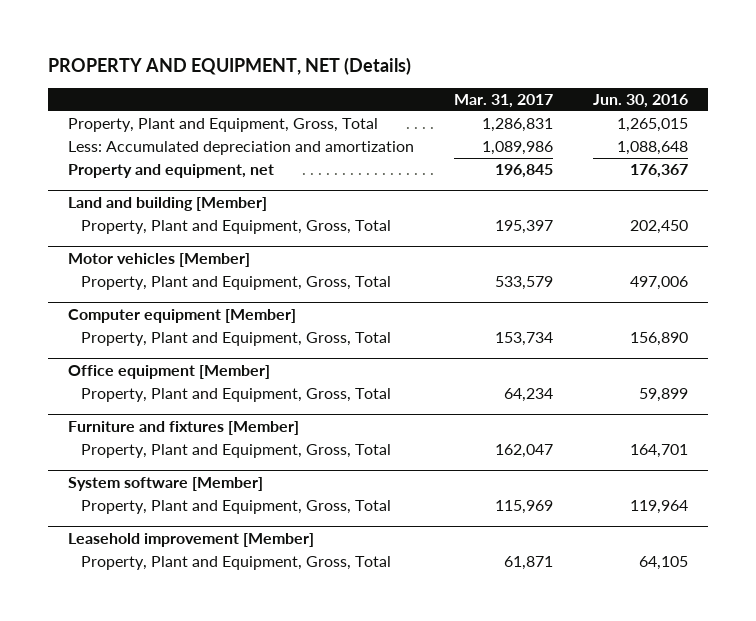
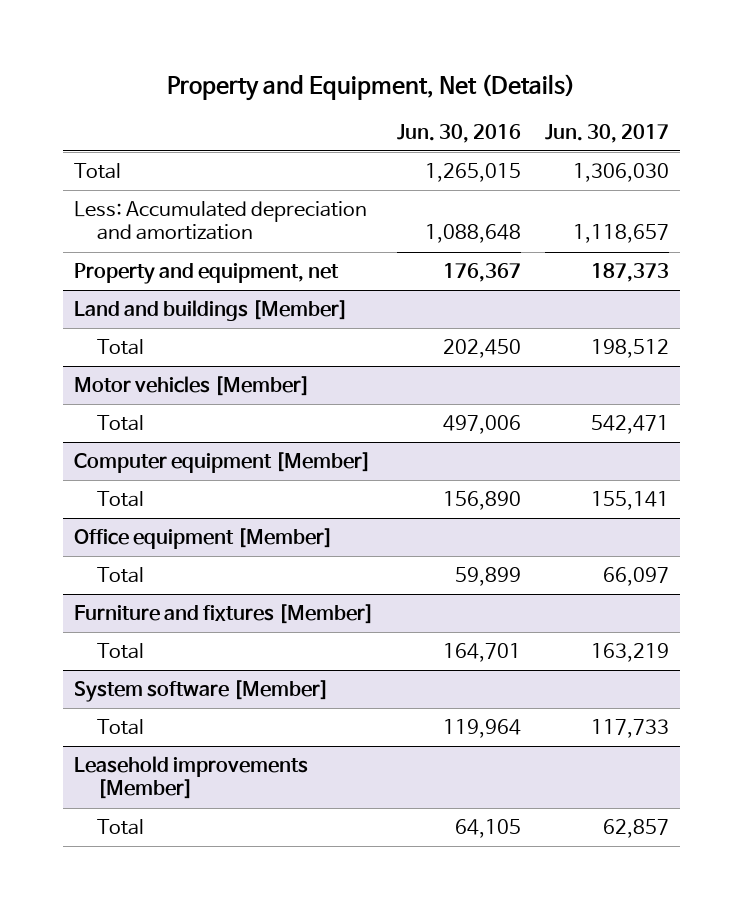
[47,57,411,76] PROPERTY AND EQUIPMENT, NET (Details) -> [167,73,576,101] Property and Equipment, Net (Details)
[454,93,554,108] Mar. 31, 2017 -> none
none -> [544,123,669,143] Jun. 30, 2017
[68,118,379,133] Property, Plant and Equipment, Gross, Total -> [74,163,122,180] Total
[68,196,268,211] Land and building [Member] -> [74,300,349,322] Land and buildings [Member]
[80,220,391,235] Property, Plant and Equipment, Gross, Total -> [97,339,145,356] Total
[80,276,391,291] Property, Plant and Equipment, Gross, Total -> [97,415,145,432] Total
[80,332,391,347] Property, Plant and Equipment, Gross, Total -> [97,491,145,508] Total
[80,388,391,403] Property, Plant and Equipment, Gross, Total -> [97,567,145,584] Total
[80,444,391,459] Property, Plant and Equipment, Gross, Total -> [97,643,145,660] Total
[80,500,391,515] Property, Plant and Equipment, Gross, Total -> [97,719,145,736] Total
[68,532,315,547] Leasehold improvement [Member] -> [74,756,309,800] Leasehold improvements [Member]
[80,556,391,571] Property, Plant and Equipment, Gross, Total -> [97,819,145,836] Total

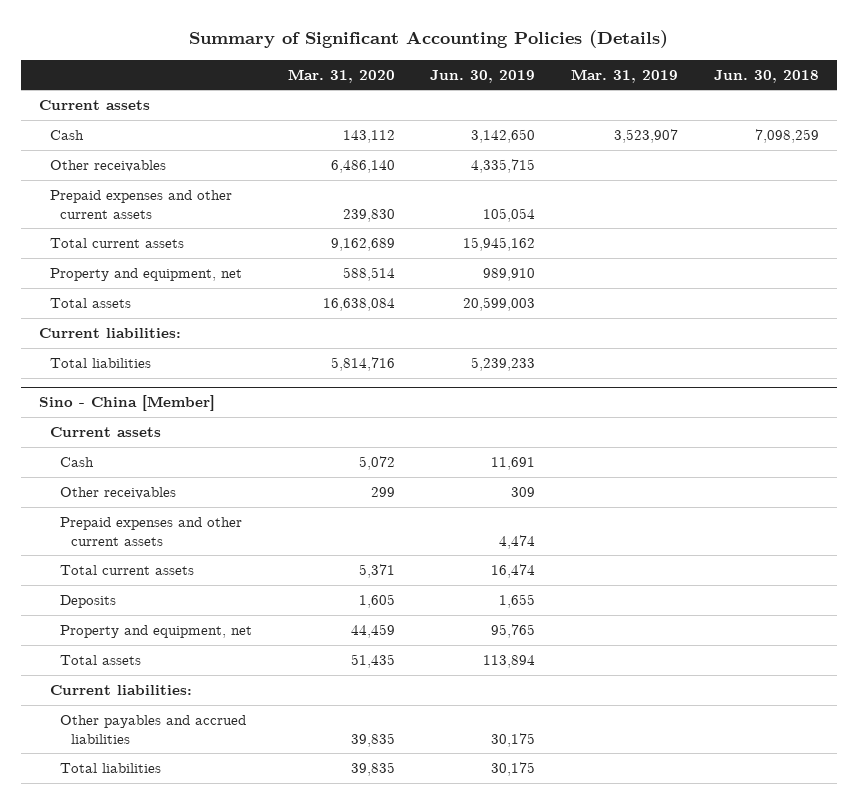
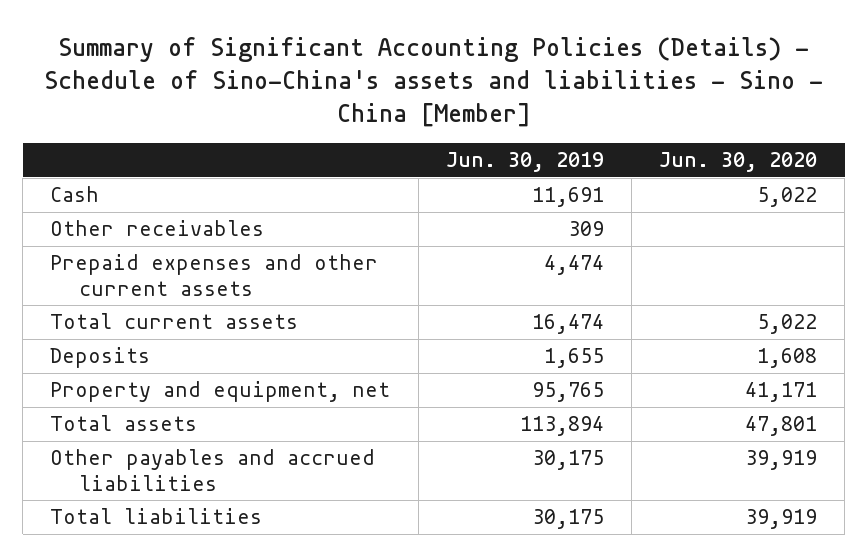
[188,30,668,49] Summary of Significant Accounting Policies (Details) -> [43,36,823,127] Summary of Significant Accounting Policies (Details) - Schedule of Sino-China's assets and liabilities - Sino - China [Member]
[287,68,395,83] Mar. 31, 2020 -> none
[571,68,679,83] Mar. 31, 2019 -> none
[713,69,819,83] Jun. 30, 2018 -> none
none -> [658,152,817,173] Jun. 30, 2020
[38,100,150,111] Current assets -> none
[49,130,84,141] Cash -> none
[49,160,166,173] Other receivables -> none
[49,190,232,219] Prepaid expenses and other current assets -> none
[49,238,184,249] Total current assets -> none
[49,268,242,282] Property and equipment, net -> none
[49,298,131,309] Total assets -> none
[38,328,181,339] Current liabilities: -> none
[49,358,151,369] Total liabilities -> none
[38,395,215,412] Sino - China [Member] -> none
[49,427,161,438] Current assets -> none
[49,685,192,696] Current liabilities: -> none

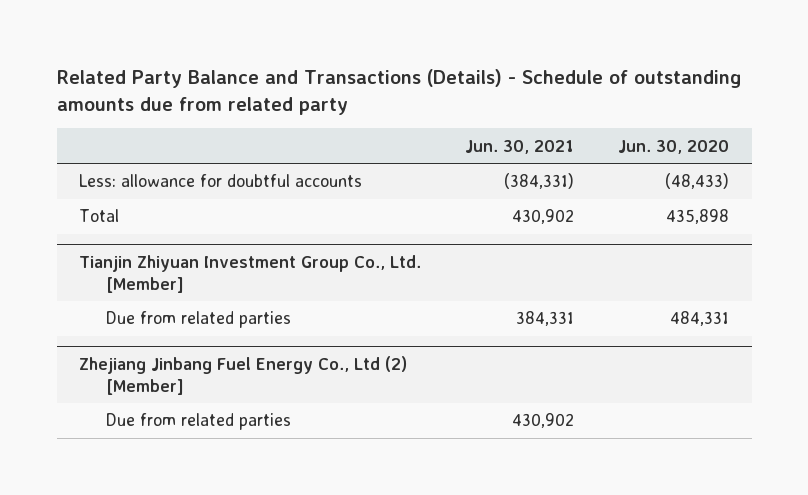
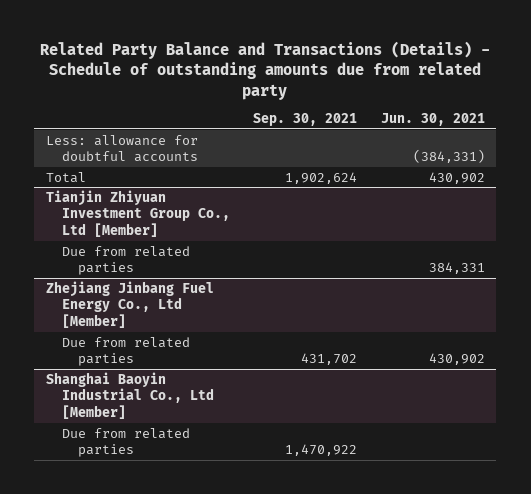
[618,139,730,154] Jun. 30, 2020 -> none
none -> [253,113,358,127] Sep. 30, 2021
[78,255,421,294] Tianjin Zhiyuan Investment Group Co., Ltd. [Member] -> [46,189,231,238] Tianjin Zhiyuan Investment Group Co., Ltd [Member]
[78,356,407,396] Zhejiang Jinbang Fuel Energy Co., Ltd (2) [Member] -> [46,280,215,329] Zhejiang Jinbang Fuel Energy Co., Ltd [Member]
none -> [46,371,215,420] Shanghai Baoyin Industrial Co., Ltd [Member]
none -> [62,427,191,458] Due from related parties

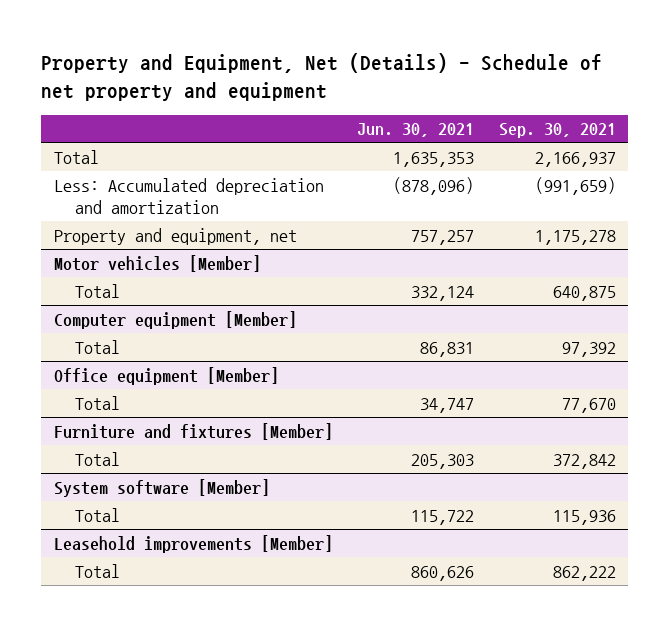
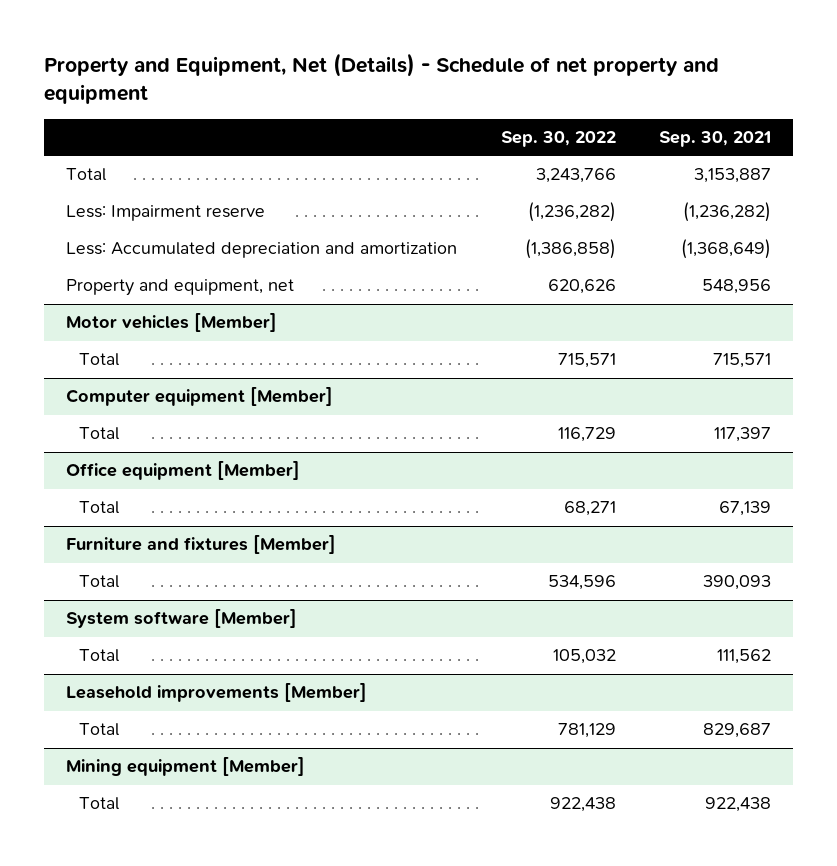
[357,123,475,138] Jun. 30, 2021 -> none
none -> [500,131,616,148] Sep. 30, 2022
[534,151,616,167] 2,166,937 -> [694,168,772,184] 3,153,887
none -> [65,205,265,222] Less: Impairment reserve
[534,176,616,195] (991,659) -> [681,239,772,260] (1,368,649)
[534,229,616,245] 1,175,278 -> [702,279,772,295] 548,956
[552,285,616,301] 640,875 -> [713,353,772,369] 715,571
[561,341,616,357] 97,392 -> [714,427,772,443] 117,397
[561,397,616,413] 77,670 -> [719,501,772,517] 67,139
[552,453,616,469] 372,842 -> [703,575,772,591] 390,093
[552,509,616,525] 115,936 -> [717,649,772,665] 111,562
[552,565,616,581] 862,222 -> [703,723,772,739] 829,687
none -> [65,757,305,777] Mining equipment [Member]
none -> [78,797,119,811] Total

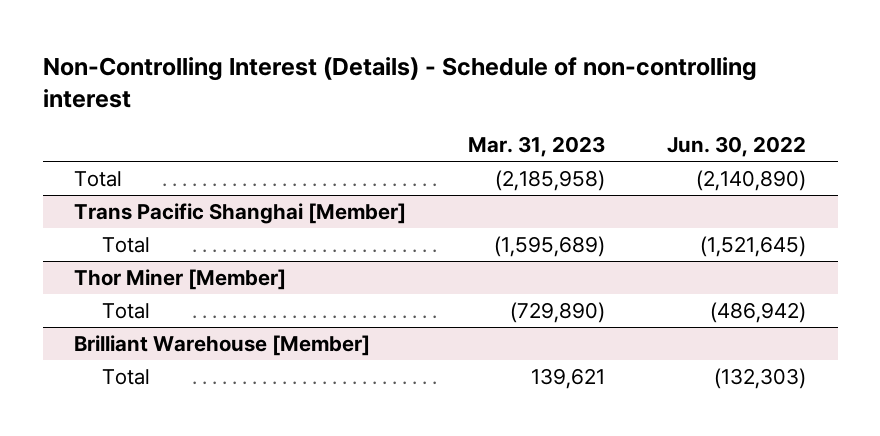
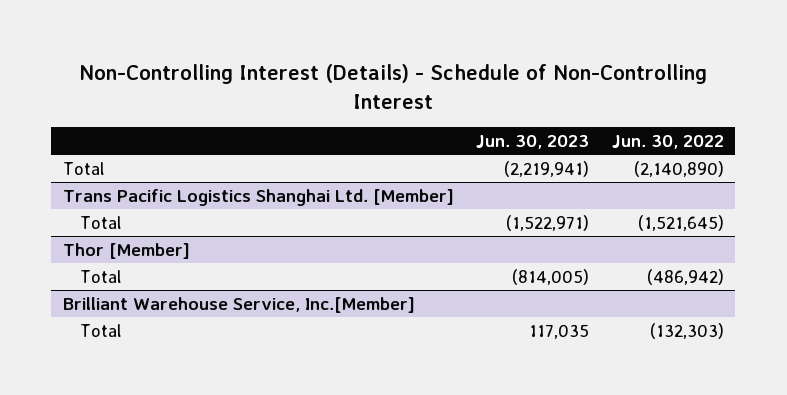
[42,56,757,109] Non-Controlling Interest (Details) - Schedule of non-controlling interest -> [79,64,708,109] Non-Controlling Interest (Details) - Schedule of Non-Controlling Interest
[468,136,606,158] Mar. 31, 2023 -> none
none -> [476,135,590,150] Jun. 30, 2023
[73,202,406,224] Trans Pacific Shanghai [Member] -> [62,188,454,206] Trans Pacific Logistics Shanghai Ltd. [Member]
[73,268,286,290] Thor Miner [Member] -> [62,242,190,259] Thor [Member]
[73,334,370,356] Brilliant Warehouse [Member] -> [62,296,415,313] Brilliant Warehouse Service, Inc.[Member]

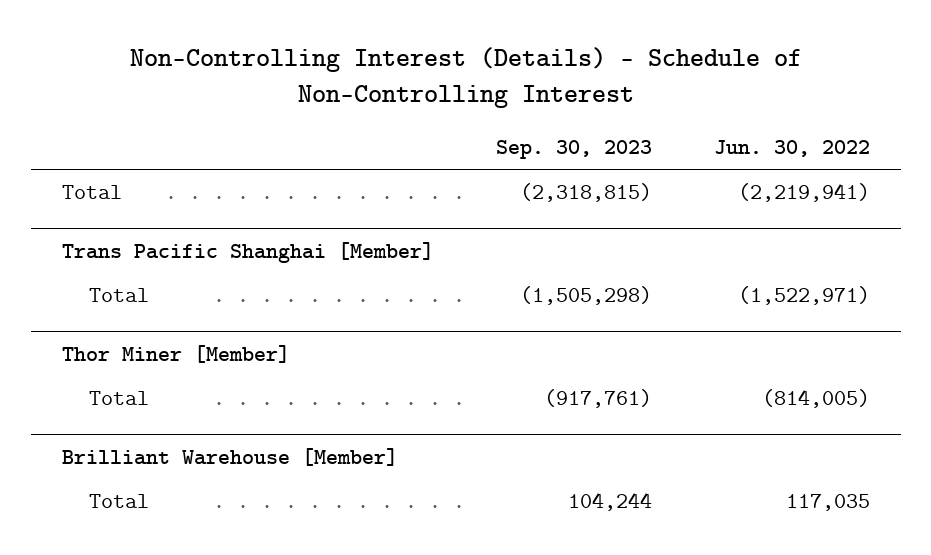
[476,135,590,150] Jun. 30, 2023 -> none
none -> [495,139,652,159] Sep. 30, 2023
[634,160,725,177] (2,140,890) -> [737,183,870,203] (2,219,941)
[62,188,454,206] Trans Pacific Logistics Shanghai Ltd. [Member] -> [61,241,434,263] Trans Pacific Shanghai [Member]
[638,214,725,231] (1,521,645) -> [737,286,870,306] (1,522,971)
[62,242,190,259] Thor [Member] -> [61,344,290,363] Thor Miner [Member]
[647,268,725,285] (486,942) -> [761,389,870,409] (814,005)
[62,296,415,313] Brilliant Warehouse Service, Inc.[Member] -> [61,447,398,466] Brilliant Warehouse [Member]
[650,322,725,339] (132,303) -> [785,494,870,512] 117,035

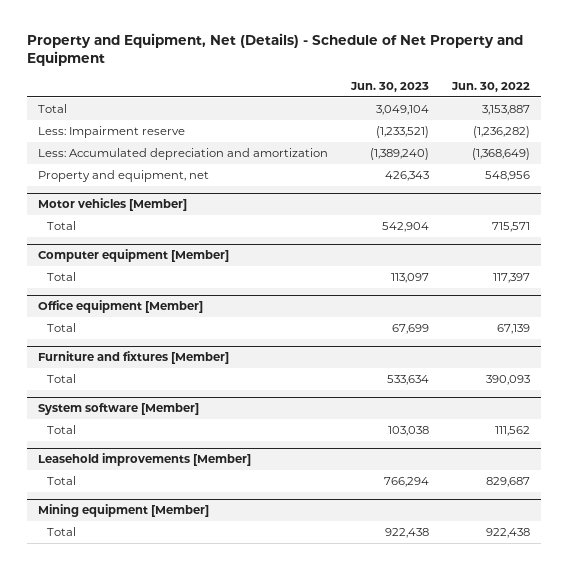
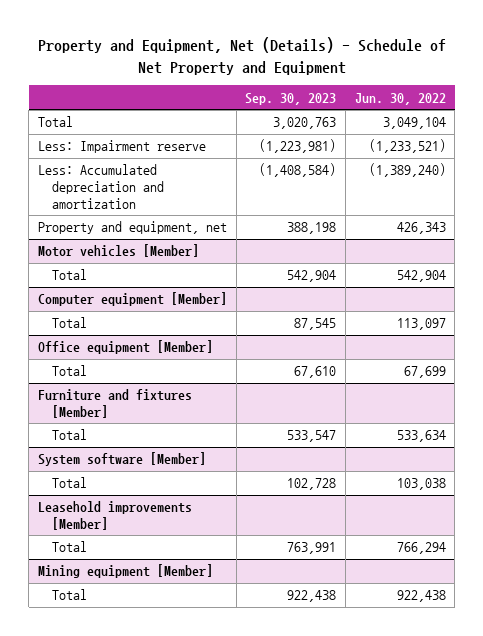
[349,81,429,92] Jun. 30, 2023 -> none
none -> [245,92,337,105] Sep. 30, 2023
[481,104,530,115] 3,153,887 -> [382,117,446,130] 3,049,104
[472,125,530,138] (1,236,282) -> [368,139,446,154] (1,233,521)
[471,147,530,160] (1,368,649) -> [368,163,446,178] (1,389,240)
[484,170,530,181] 548,956 -> [396,222,446,235] 426,343
[491,221,530,232] 715,571 -> [396,270,446,283] 542,904
[492,272,530,283] 117,397 -> [396,318,446,331] 113,097
[496,323,530,334] 67,139 -> [403,366,446,379] 67,699
[485,374,530,385] 390,093 -> [396,430,446,443] 533,634
[494,425,530,436] 111,562 -> [396,478,446,491] 103,038
[485,476,530,487] 829,687 -> [396,542,446,555] 766,294

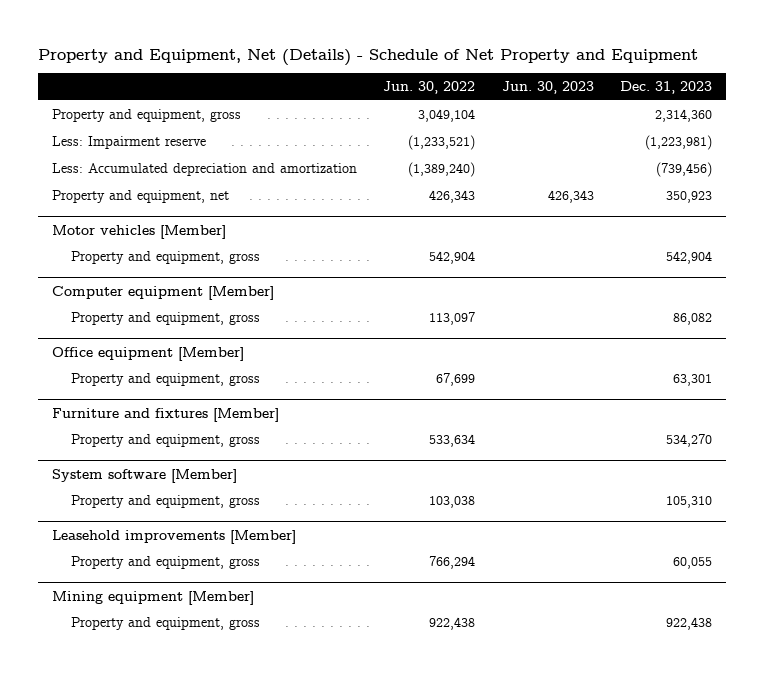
[245,92,337,105] Sep. 30, 2023 -> none
none -> [501,81,594,95] Jun. 30, 2023
none -> [620,81,713,95] Dec. 31, 2023
[37,116,73,128] Total -> [51,108,241,122] Property and equipment, gross
[52,269,88,281] Total -> [71,250,261,264] Property and equipment, gross
[52,317,88,329] Total -> [71,311,261,325] Property and equipment, gross
[52,365,88,377] Total -> [71,372,261,386] Property and equipment, gross
[52,429,88,441] Total -> [71,433,261,447] Property and equipment, gross
[52,477,88,489] Total -> [71,494,261,508] Property and equipment, gross
[52,541,88,553] Total -> [71,555,261,569] Property and equipment, gross
[52,589,88,601] Total -> [71,616,261,630] Property and equipment, gross

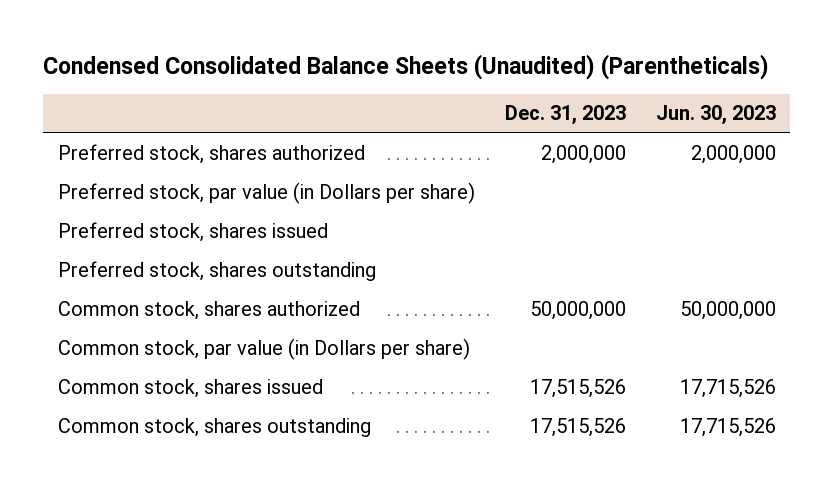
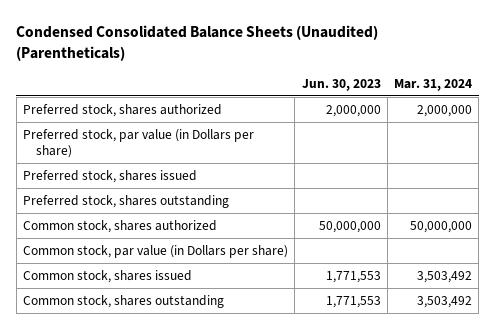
[504,105,626,126] Dec. 31, 2023 -> none
none -> [394,78,473,91] Mar. 31, 2024
[679,379,776,399] 17,715,526 -> [325,270,381,283] 1,771,553
[679,418,776,438] 17,715,526 -> [325,295,381,308] 1,771,553

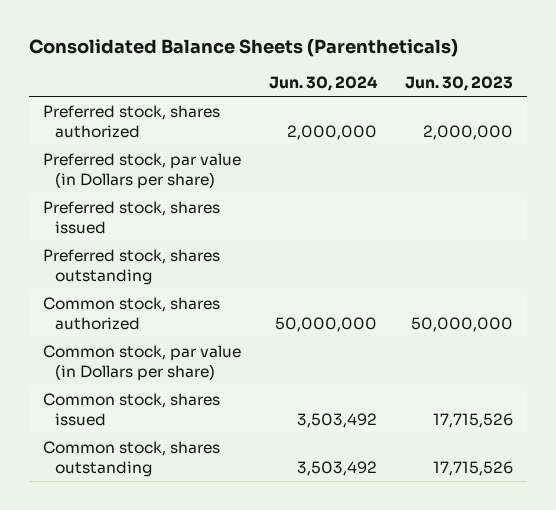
[16,25,379,61] Condensed Consolidated Balance Sheets (Unaudited) (Parentheticals) -> [28,38,458,57] Consolidated Balance Sheets (Parentheticals)
[394,78,473,91] Mar. 31, 2024 -> none
none -> [268,75,378,91] Jun. 30, 2024
[325,270,381,283] 1,771,553 -> [433,412,514,428] 17,715,526
[325,295,381,308] 1,771,553 -> [433,460,514,476] 17,715,526

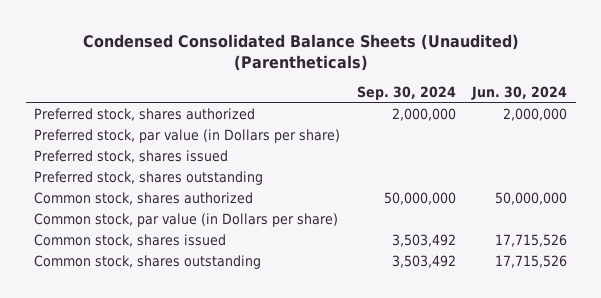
[28,38,458,57] Consolidated Balance Sheets (Parentheticals) -> [82,33,519,72] Condensed Consolidated Balance Sheets (Unaudited) (Parentheticals)
[405,75,514,91] Jun. 30, 2023 -> none
none -> [356,86,456,101] Sep. 30, 2024
[296,412,377,428] 3,503,492 -> [495,234,568,248] 17,715,526
[296,460,377,476] 3,503,492 -> [495,255,568,269] 17,715,526

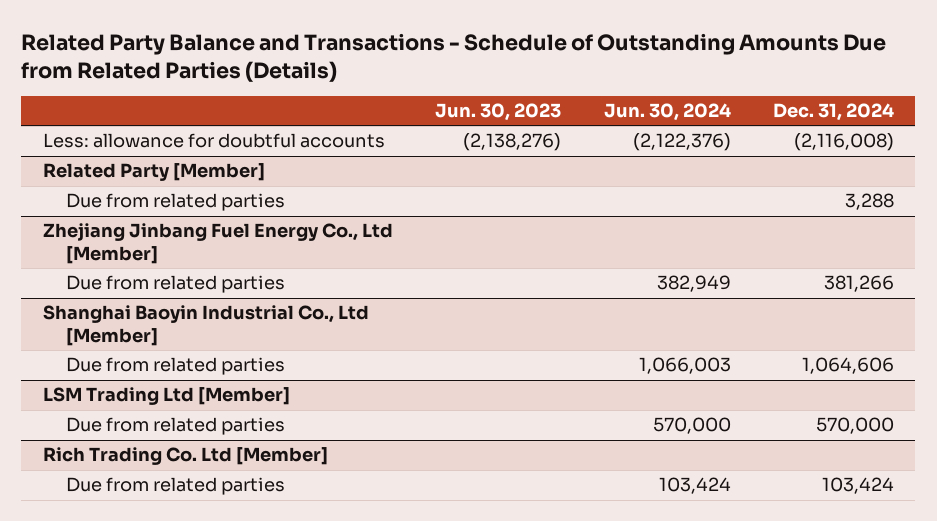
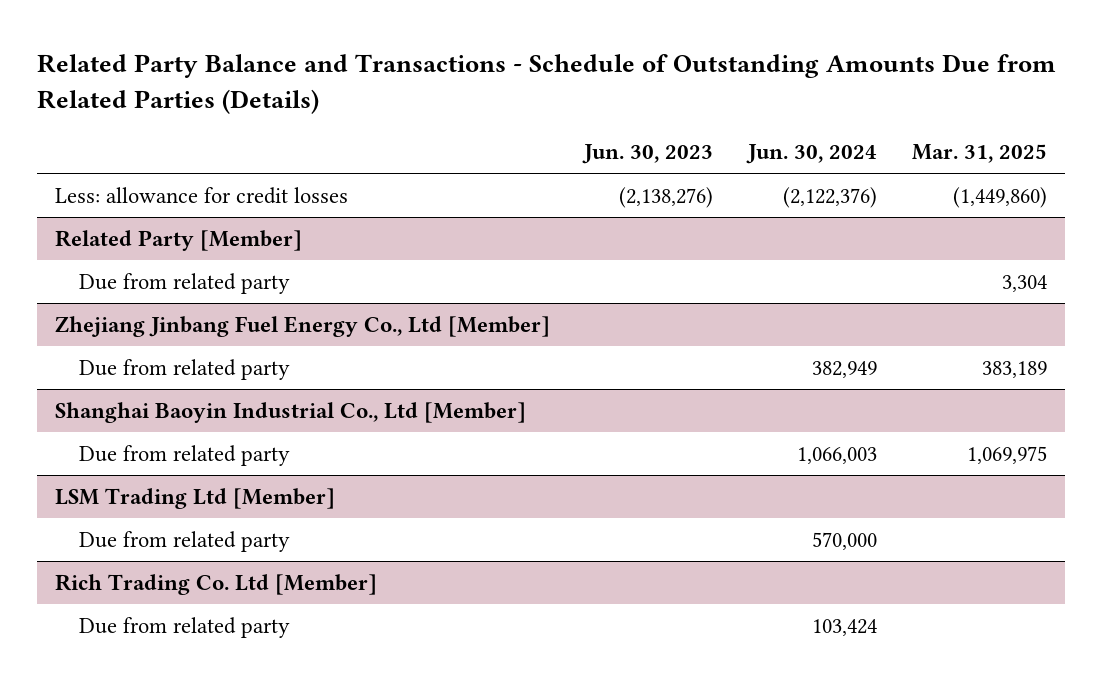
[773,103,895,122] Dec. 31, 2024 -> none
none -> [912,144,1048,164] Mar. 31, 2025
[42,133,385,149] Less: allowance for doubtful accounts -> [54,186,348,204] Less: allowance for credit losses
[65,193,285,212] Due from related parties -> [78,272,290,294] Due from related party
[65,275,285,294] Due from related parties -> [78,358,290,380] Due from related party
[65,357,285,376] Due from related parties -> [78,444,290,466] Due from related party
[65,417,285,436] Due from related parties -> [78,530,290,552] Due from related party
[65,477,285,496] Due from related parties -> [78,616,290,638] Due from related party

